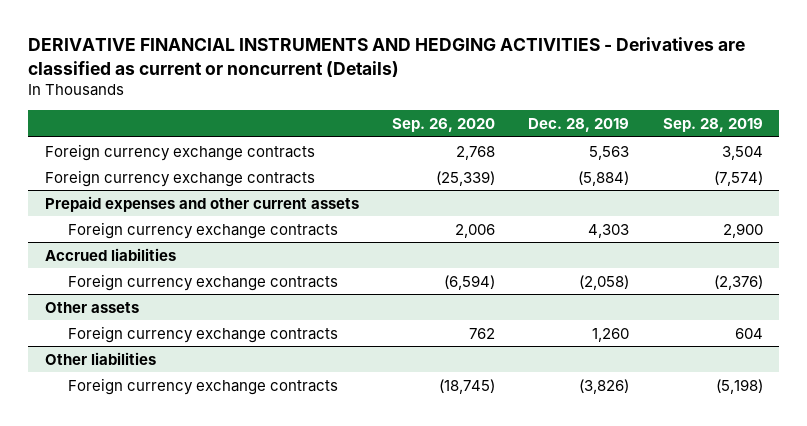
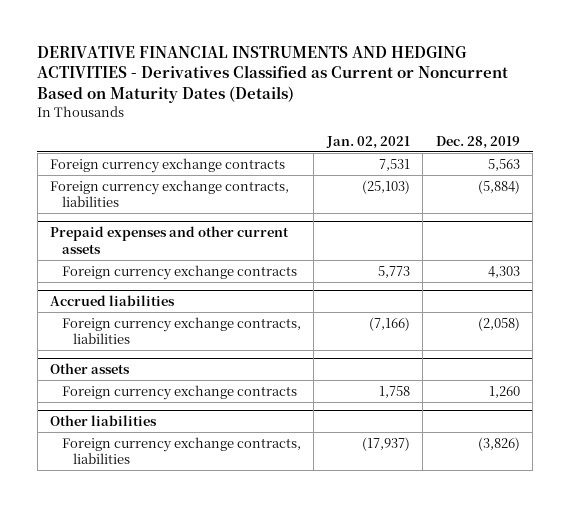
[27,37,745,77] DERIVATIVE FINANCIAL INSTRUMENTS AND HEDGING ACTIVITIES - Derivatives are classified as current or noncurrent (Details) -> [37,45,509,103] DERIVATIVE FINANCIAL INSTRUMENTS AND HEDGING ACTIVITIES - Derivatives Classified as Current or Noncurrent Based on Maturity Dates (Details)
[391,117,495,132] Sep. 26, 2020 -> none
[662,117,763,132] Sep. 28, 2019 -> none
none -> [325,135,410,149] Jan. 02, 2021
[44,169,315,187] Foreign currency exchange contracts -> [50,179,290,208] Foreign currency exchange contracts, liabilities
[67,273,338,291] Foreign currency exchange contracts -> [61,316,301,345] Foreign currency exchange contracts, liabilities
[67,377,338,395] Foreign currency exchange contracts -> [61,436,301,465] Foreign currency exchange contracts, liabilities

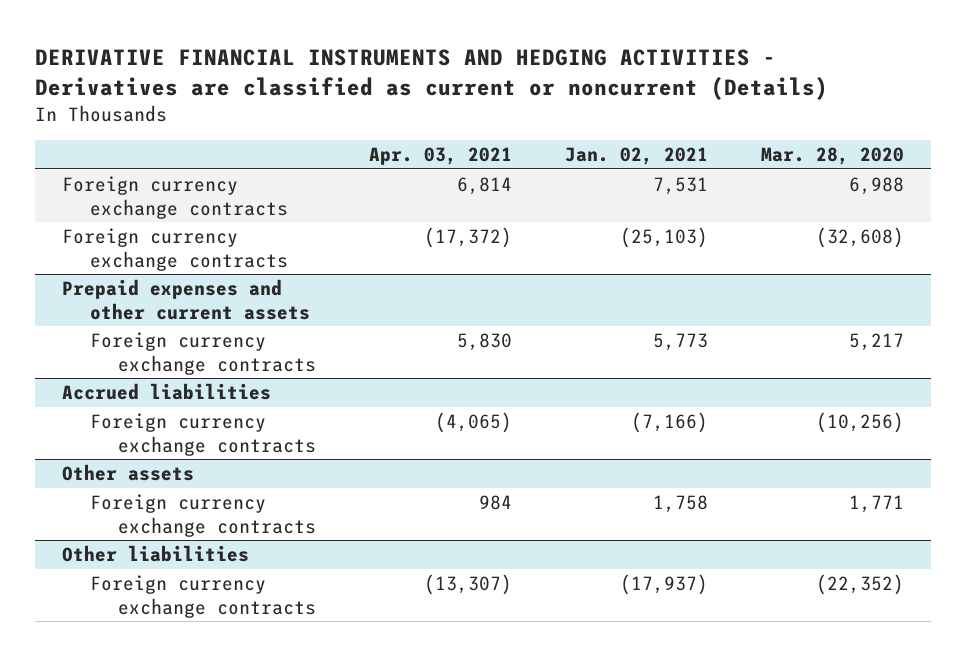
[37,45,509,103] DERIVATIVE FINANCIAL INSTRUMENTS AND HEDGING ACTIVITIES - Derivatives Classified as Current or Noncurrent Based on Maturity Dates (Details) -> [35,48,829,100] DERIVATIVE FINANCIAL INSTRUMENTS AND HEDGING ACTIVITIES - Derivatives are classified as current or noncurrent (Details)
[435,135,520,149] Dec. 28, 2019 -> none
none -> [368,146,512,165] Apr. 03, 2021
none -> [761,146,905,165] Mar. 28, 2020
[50,179,290,208] Foreign currency exchange contracts, liabilities -> [61,228,288,271] Foreign currency exchange contracts
[61,316,301,345] Foreign currency exchange contracts, liabilities -> [89,413,316,456] Foreign currency exchange contracts
[61,436,301,465] Foreign currency exchange contracts, liabilities -> [89,575,316,618] Foreign currency exchange contracts

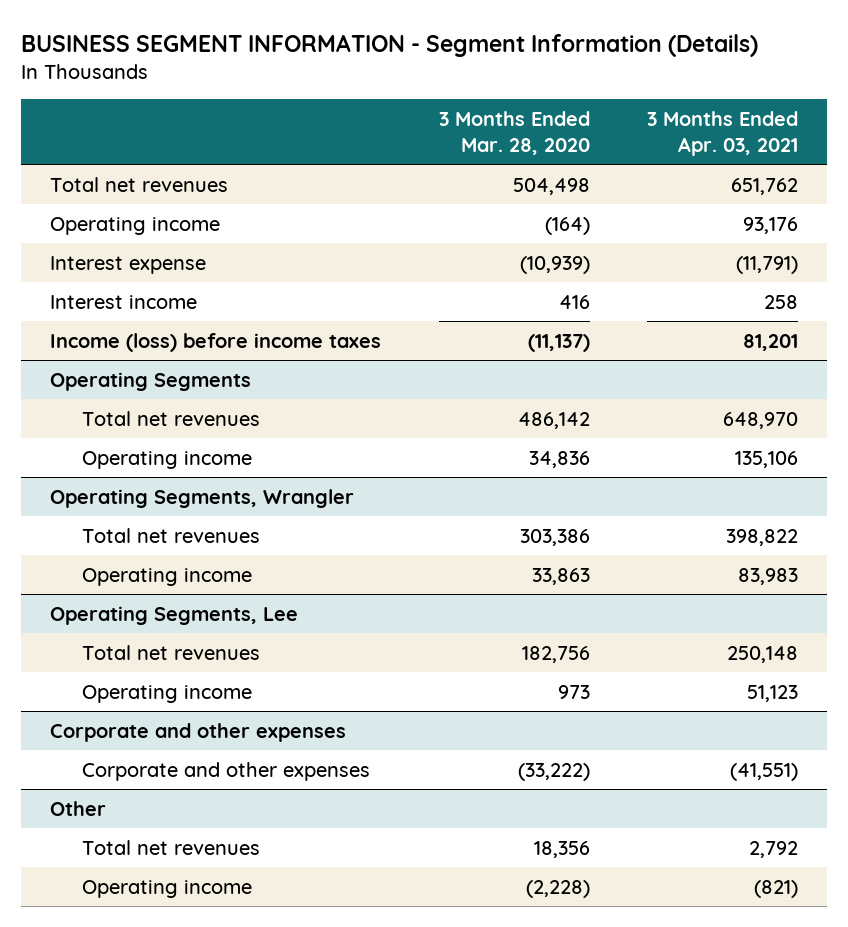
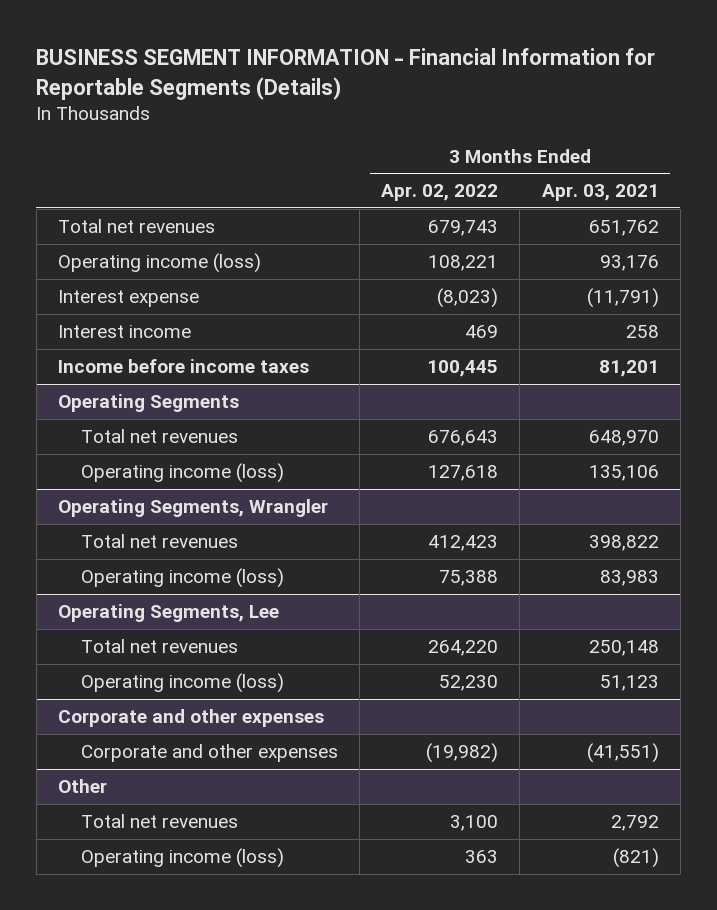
[21,34,759,58] BUSINESS SEGMENT INFORMATION - Segment Information (Details) -> [36,48,656,100] BUSINESS SEGMENT INFORMATION - Financial Information for Reportable Segments (Details)
[438,110,590,155] 3 Months Ended Mar. 28, 2020 -> none
none -> [381,184,499,202] Apr. 02, 2022
[50,216,221,235] Operating income -> [57,252,261,273] Operating income (loss)
[50,332,382,352] Income (loss) before income taxes -> [57,358,309,373] Income before income taxes
[81,450,252,469] Operating income -> [80,462,284,483] Operating income (loss)
[81,567,252,586] Operating income -> [80,567,284,588] Operating income (loss)
[81,684,252,703] Operating income -> [80,672,284,693] Operating income (loss)
[81,879,252,898] Operating income -> [80,847,284,868] Operating income (loss)

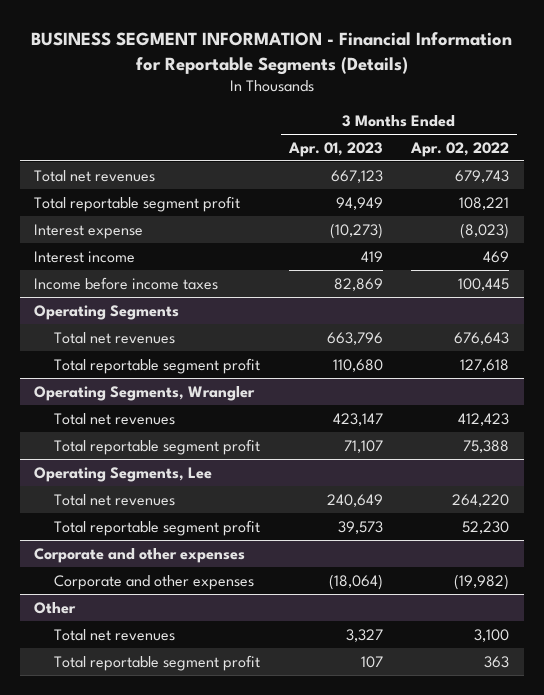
[541,184,659,202] Apr. 03, 2021 -> none
none -> [287,141,383,157] Apr. 01, 2023
[57,252,261,273] Operating income (loss) -> [34,195,241,212] Total reportable segment profit
[80,462,284,483] Operating income (loss) -> [53,357,260,374] Total reportable segment profit
[80,567,284,588] Operating income (loss) -> [53,438,260,455] Total reportable segment profit
[80,672,284,693] Operating income (loss) -> [53,519,260,536] Total reportable segment profit
[80,847,284,868] Operating income (loss) -> [53,654,260,671] Total reportable segment profit

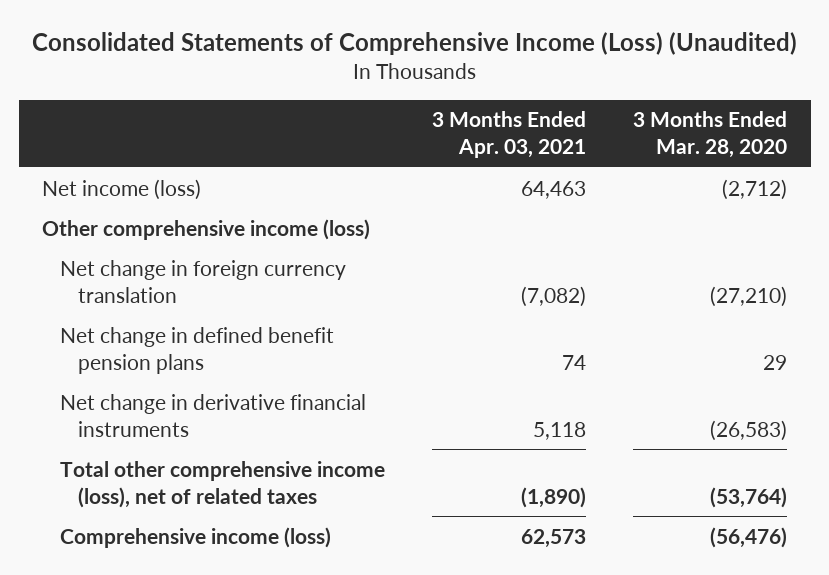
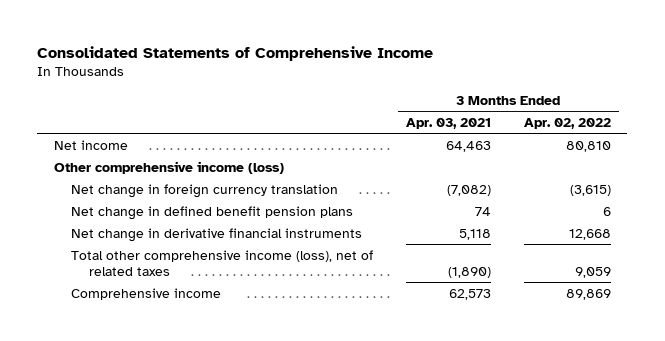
[31,31,797,55] Consolidated Statements of Comprehensive Income (Loss) (Unaudited) -> [37,46,434,62] Consolidated Statements of Comprehensive Income
[633,111,788,159] 3 Months Ended Mar. 28, 2020 -> none
none -> [523,117,611,129] Apr. 02, 2022
[42,178,202,200] Net income (loss) -> [53,139,128,150] Net income
[59,526,331,548] Comprehensive income (loss) -> [71,287,222,300] Comprehensive income

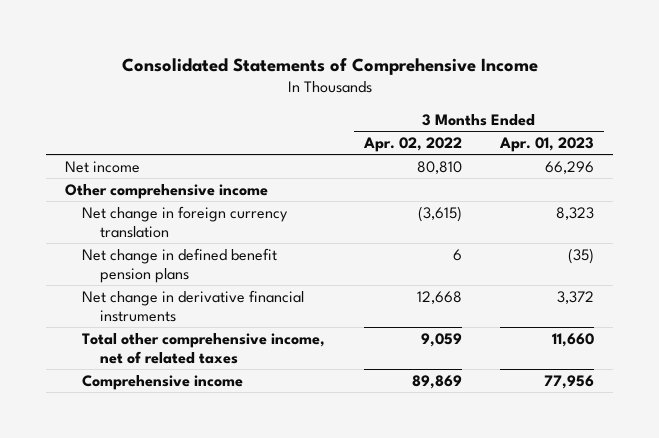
[406,117,492,129] Apr. 03, 2021 -> none
none -> [499,136,595,152] Apr. 01, 2023
[53,160,284,174] Other comprehensive income (loss) -> [65,183,269,199] Other comprehensive income
[71,249,374,276] Total other comprehensive income (loss), net of related taxes -> [82,332,326,364] Total other comprehensive income, net of related taxes

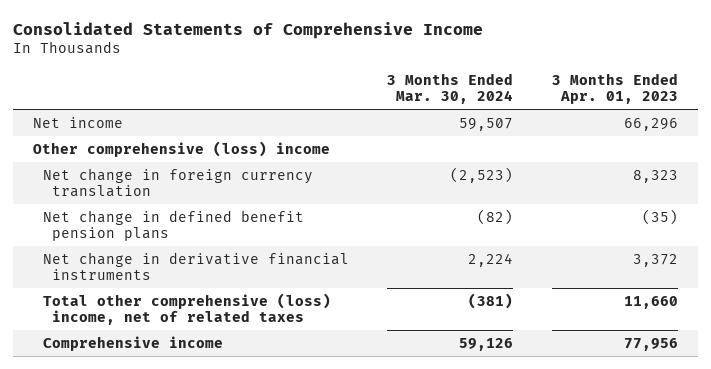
[362,136,462,152] Apr. 02, 2022 -> none
none -> [387,72,514,104] 3 Months Ended Mar. 30, 2024
[65,183,269,199] Other comprehensive income -> [32,141,330,158] Other comprehensive (loss) income
[82,332,326,364] Total other comprehensive income, net of related taxes -> [42,293,331,325] Total other comprehensive (loss) income, net of related taxes

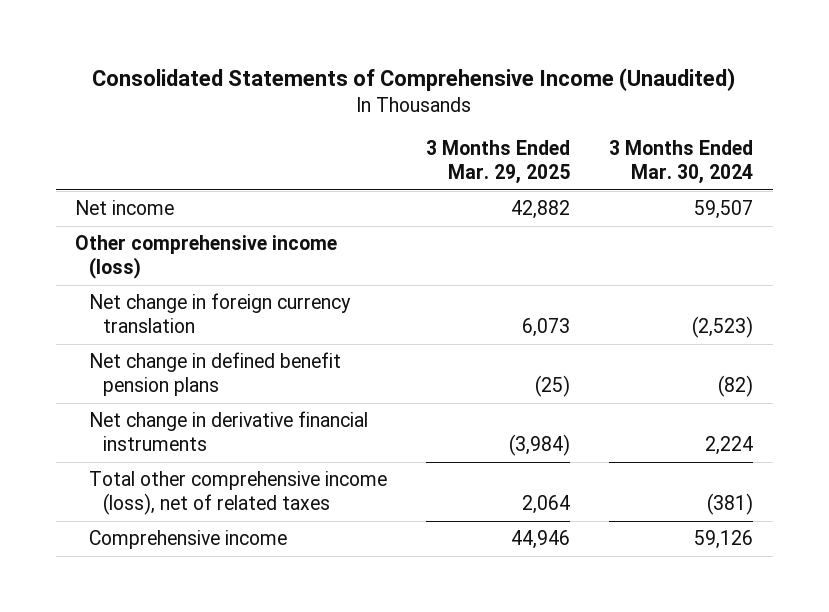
[13,21,484,39] Consolidated Statements of Comprehensive Income -> [92,67,736,91] Consolidated Statements of Comprehensive Income (Unaudited)
[552,72,679,104] 3 Months Ended Apr. 01, 2023 -> none
none -> [426,140,571,185] 3 Months Ended Mar. 29, 2025
[32,141,330,158] Other comprehensive (loss) income -> [75,235,338,280] Other comprehensive income (loss)
[42,293,331,325] Total other comprehensive (loss) income, net of related taxes -> [89,471,388,516] Total other comprehensive income (loss), net of related taxes

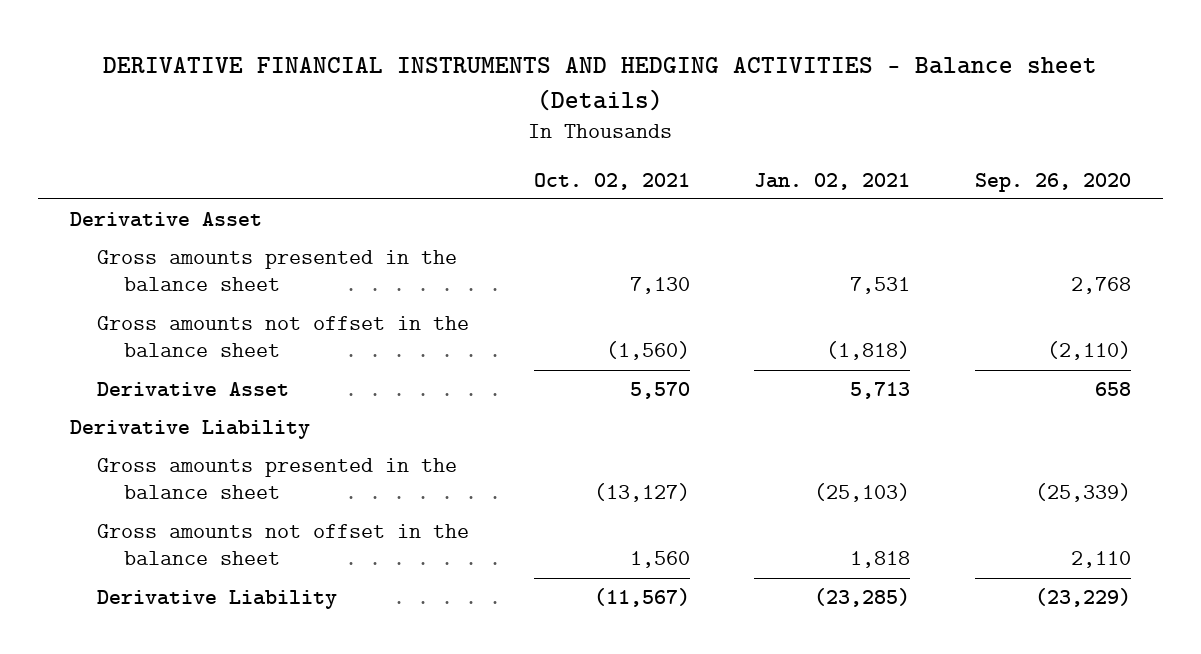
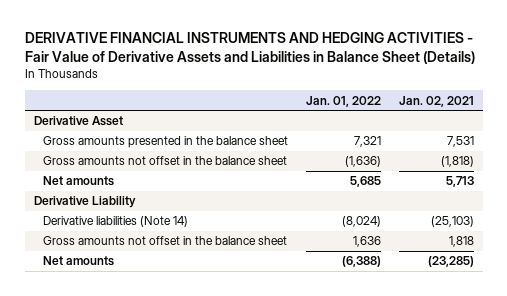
[103,56,1098,111] DERIVATIVE FINANCIAL INSTRUMENTS AND HEDGING ACTIVITIES - Balance sheet (Details) -> [24,32,475,65] DERIVATIVE FINANCIAL INSTRUMENTS AND HEDGING ACTIVITIES - Fair Value of Derivative Assets and Liabilities in Balance Sheet (Details)
[533,172,690,190] Oct. 02, 2021 -> none
[974,172,1131,192] Sep. 26, 2020 -> none
none -> [305,95,381,107] Jan. 01, 2022
[97,381,290,397] Derivative Asset -> [42,176,114,187] Net amounts
[97,457,458,500] Gross amounts presented in the balance sheet -> [42,216,188,228] Derivative liabilities (Note 14)
[97,589,338,609] Derivative Liability -> [42,256,114,267] Net amounts

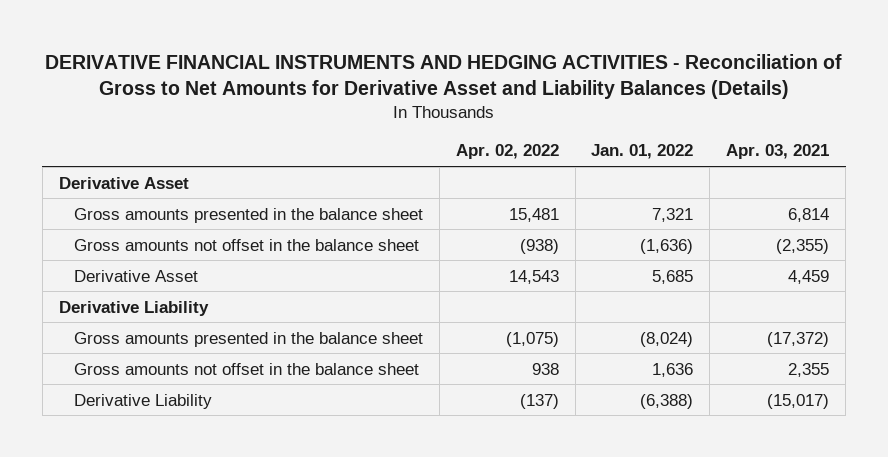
[24,32,475,65] DERIVATIVE FINANCIAL INSTRUMENTS AND HEDGING ACTIVITIES - Fair Value of Derivative Assets and Liabilities in Balance Sheet (Details) -> [44,53,842,99] DERIVATIVE FINANCIAL INSTRUMENTS AND HEDGING ACTIVITIES - Reconciliation of Gross to Net Amounts for Derivative Asset and Liability Balances (Details)
[398,95,474,107] Jan. 02, 2021 -> none
none -> [455,144,559,160] Apr. 02, 2022
none -> [726,144,830,160] Apr. 03, 2021
[42,176,114,187] Net amounts -> [73,269,198,282] Derivative Asset
[42,216,188,228] Derivative liabilities (Note 14) -> [73,331,423,347] Gross amounts presented in the balance sheet
[42,256,114,267] Net amounts -> [73,393,212,409] Derivative Liability

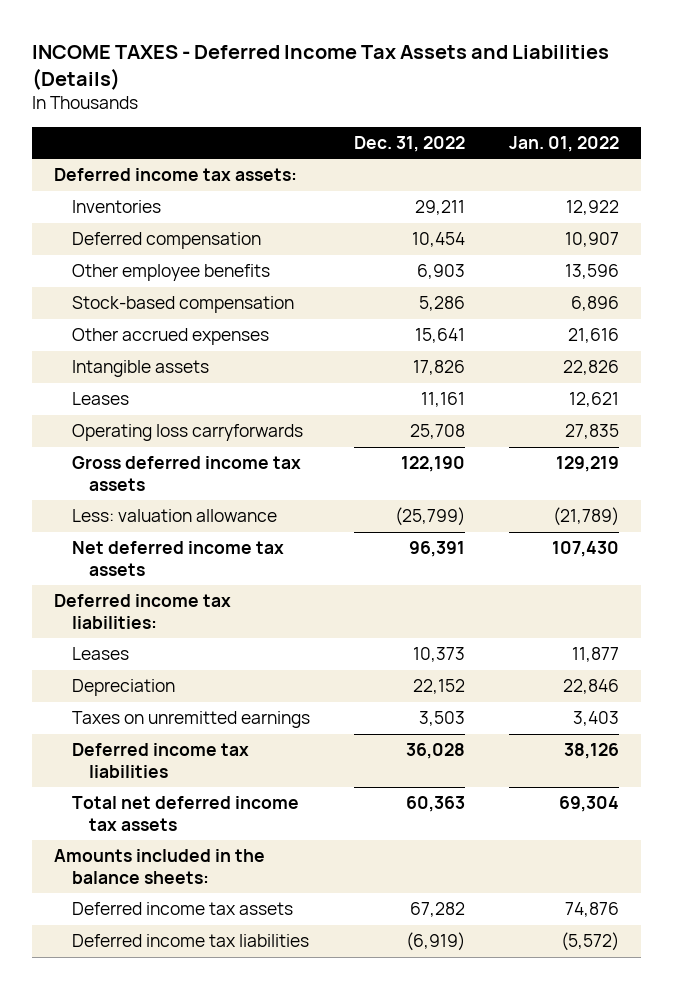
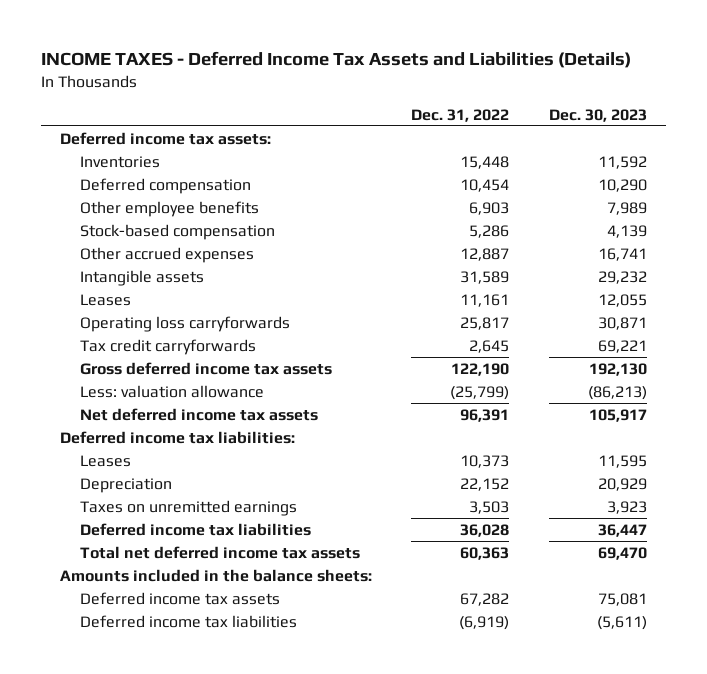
[509,135,620,152] Jan. 01, 2022 -> none
none -> [548,108,647,122] Dec. 30, 2023
[414,200,465,216] 29,211 -> [460,155,510,169] 15,448
[414,328,465,344] 15,641 -> [460,247,510,261] 12,887
[412,360,465,376] 17,826 -> [460,270,510,284] 31,589
[409,424,465,440] 25,708 -> [460,316,510,330] 25,817
none -> [79,338,256,355] Tax credit carryforwards

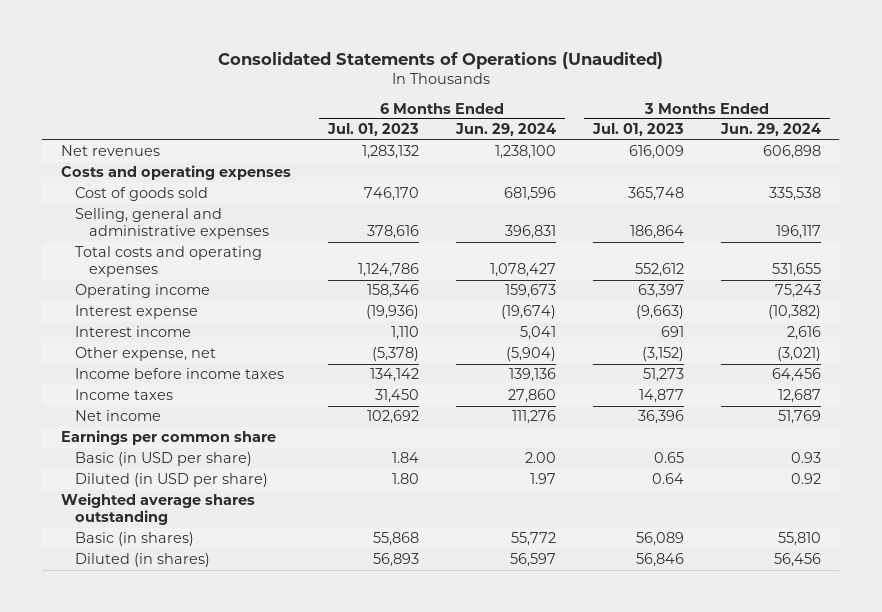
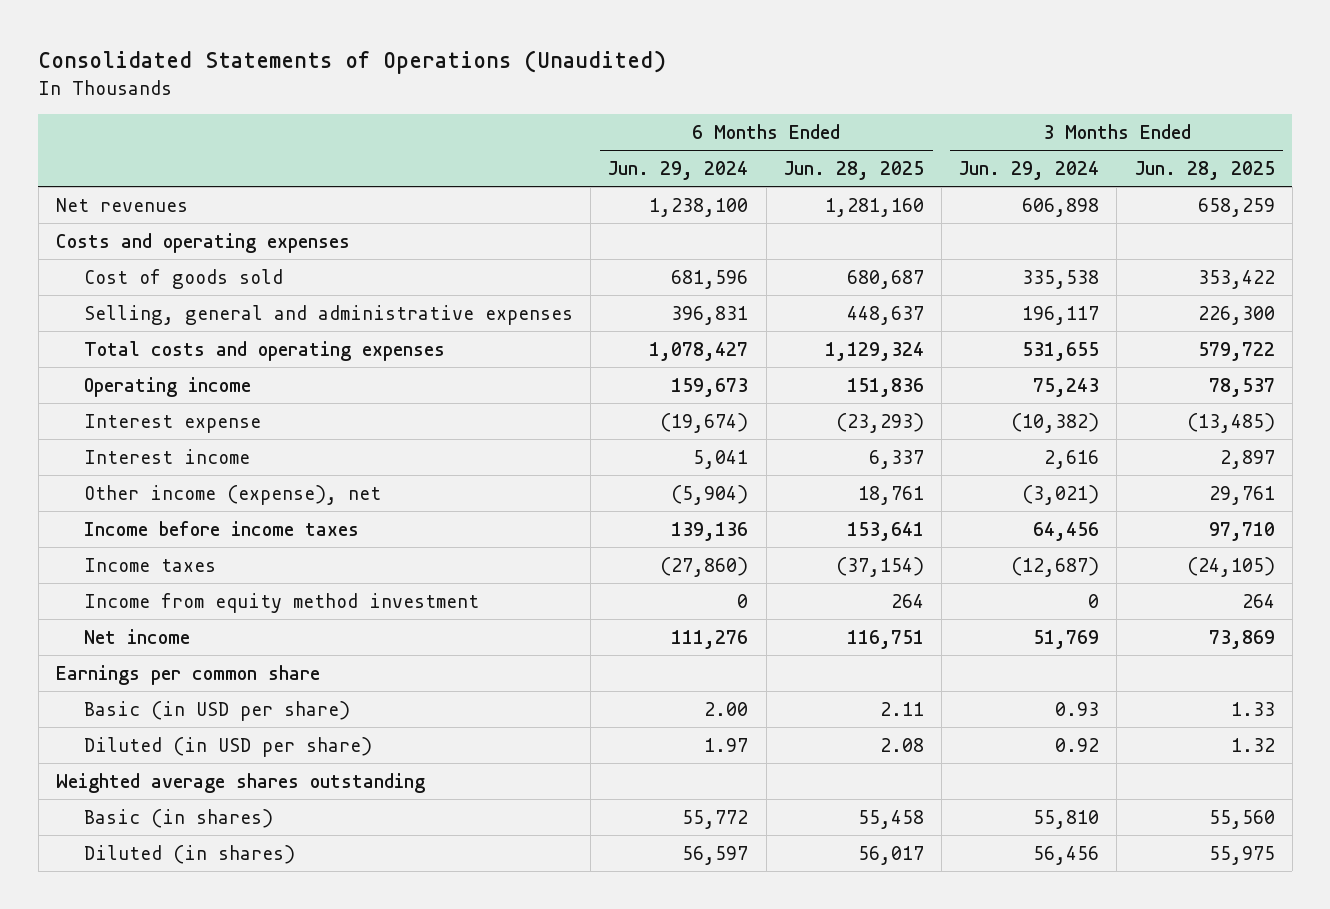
[326,123,419,137] Jul. 01, 2023 -> none
[591,123,684,137] Jul. 01, 2023 -> none
none -> [783,161,924,181] Jun. 28, 2025
none -> [1134,161,1275,181] Jun. 28, 2025
[74,347,216,362] Other expense, net -> [84,484,382,505] Other income (expense), net
[507,389,556,404] 27,860 -> [660,556,749,577] (27,860)
[777,389,821,404] 12,687 -> [1011,556,1100,577] (12,687)
none -> [84,592,480,613] Income from equity method investment

